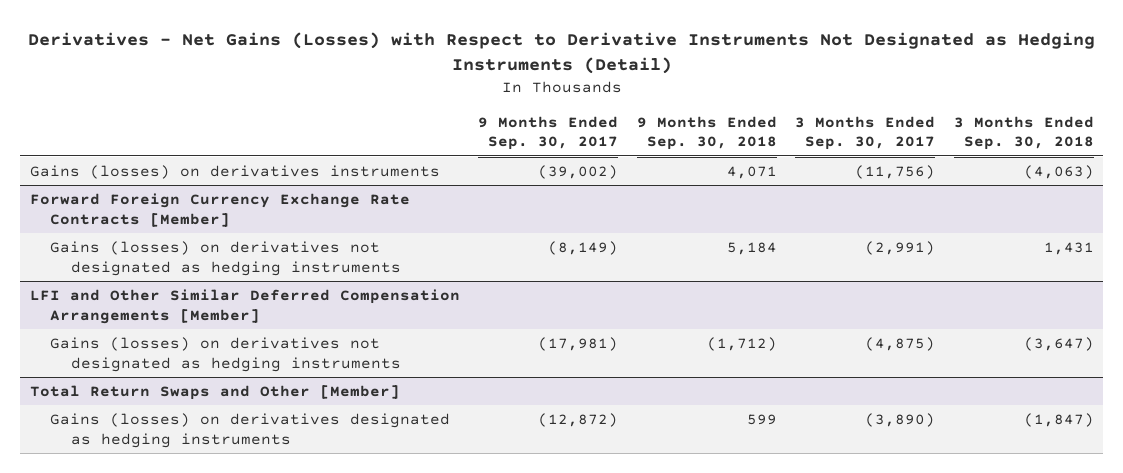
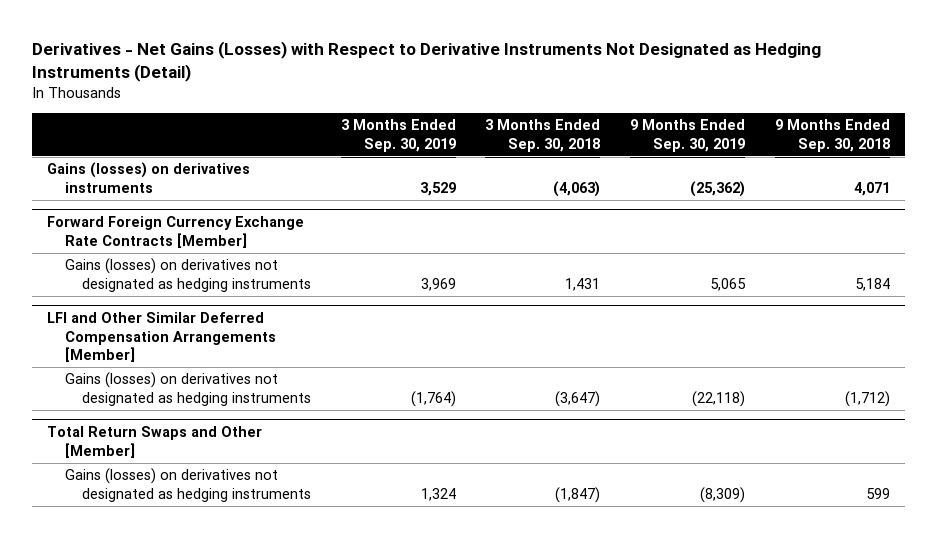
[478,115,619,151] 9 Months Ended Sep. 30, 2017 -> none
[795,115,936,151] 3 Months Ended Sep. 30, 2017 -> none
none -> [340,119,456,152] 3 Months Ended Sep. 30, 2019
none -> [630,119,746,152] 9 Months Ended Sep. 30, 2019
[50,412,451,448] Gains (losses) on derivatives designated as hedging instruments -> [64,468,311,503] Gains (losses) on derivatives not designated as hedging instruments

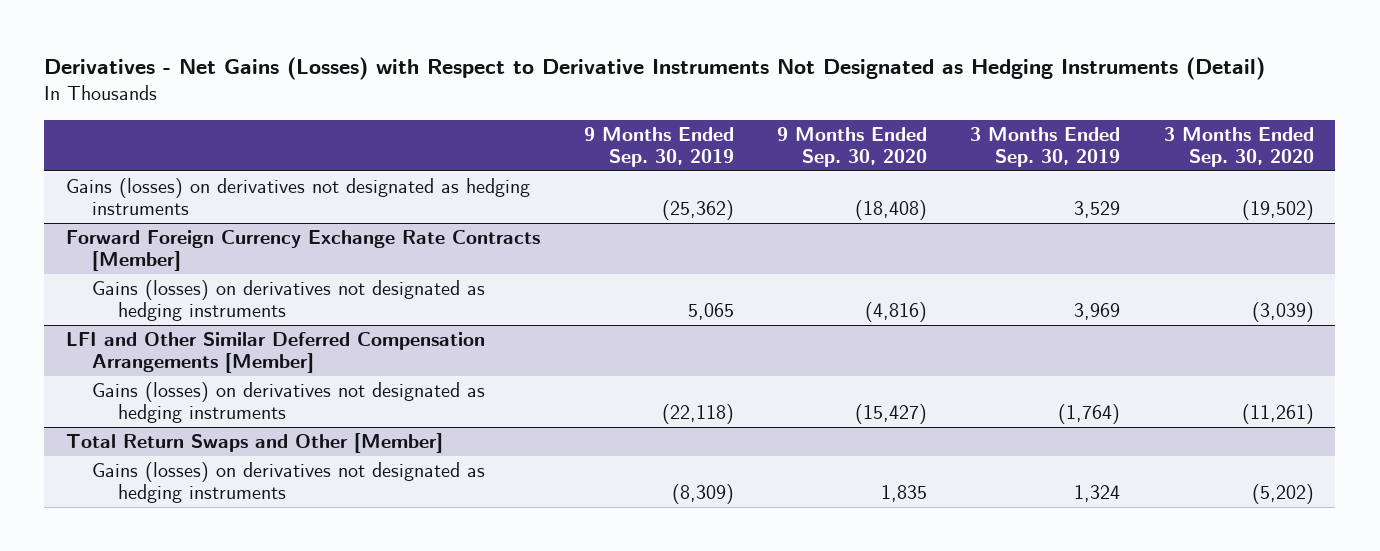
[485,119,601,152] 3 Months Ended Sep. 30, 2018 -> none
[775,119,891,152] 9 Months Ended Sep. 30, 2018 -> none
none -> [776,126,927,168] 9 Months Ended Sep. 30, 2020
none -> [1163,126,1314,168] 3 Months Ended Sep. 30, 2020
[47,162,251,194] Gains (losses) on derivatives instruments -> [66,178,531,216] Gains (losses) on derivatives not designated as hedging instruments

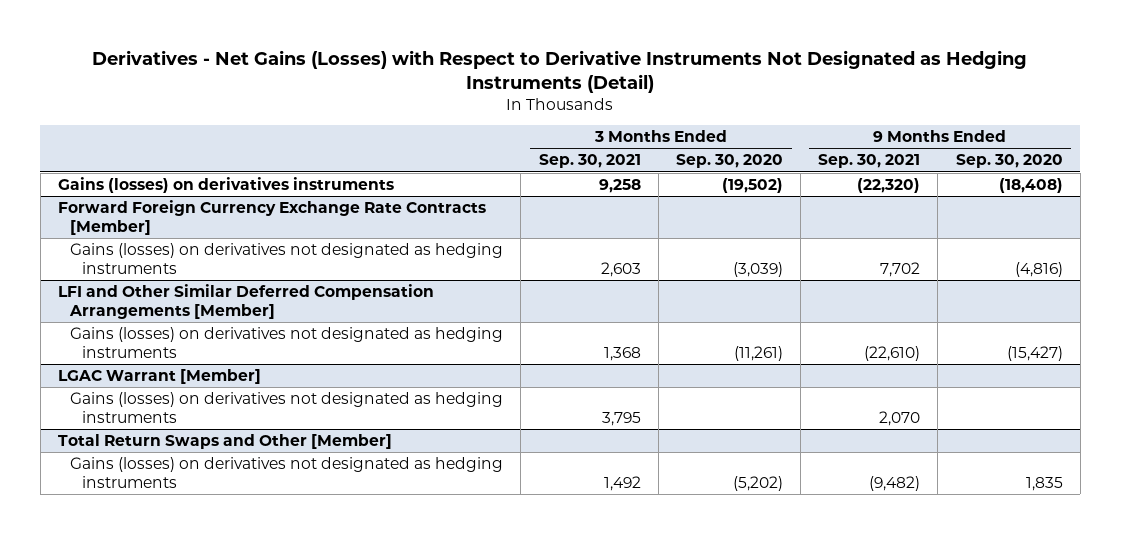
[583,126,734,168] 9 Months Ended Sep. 30, 2019 -> none
[970,126,1121,168] 3 Months Ended Sep. 30, 2019 -> none
none -> [538,154,641,169] Sep. 30, 2021
none -> [818,154,921,169] Sep. 30, 2021
[66,178,531,216] Gains (losses) on derivatives not designated as hedging instruments -> [58,177,395,194] Gains (losses) on derivatives instruments
none -> [58,369,262,385] LGAC Warrant [Member]
none -> [70,392,504,423] Gains (losses) on derivatives not designated as hedging instruments

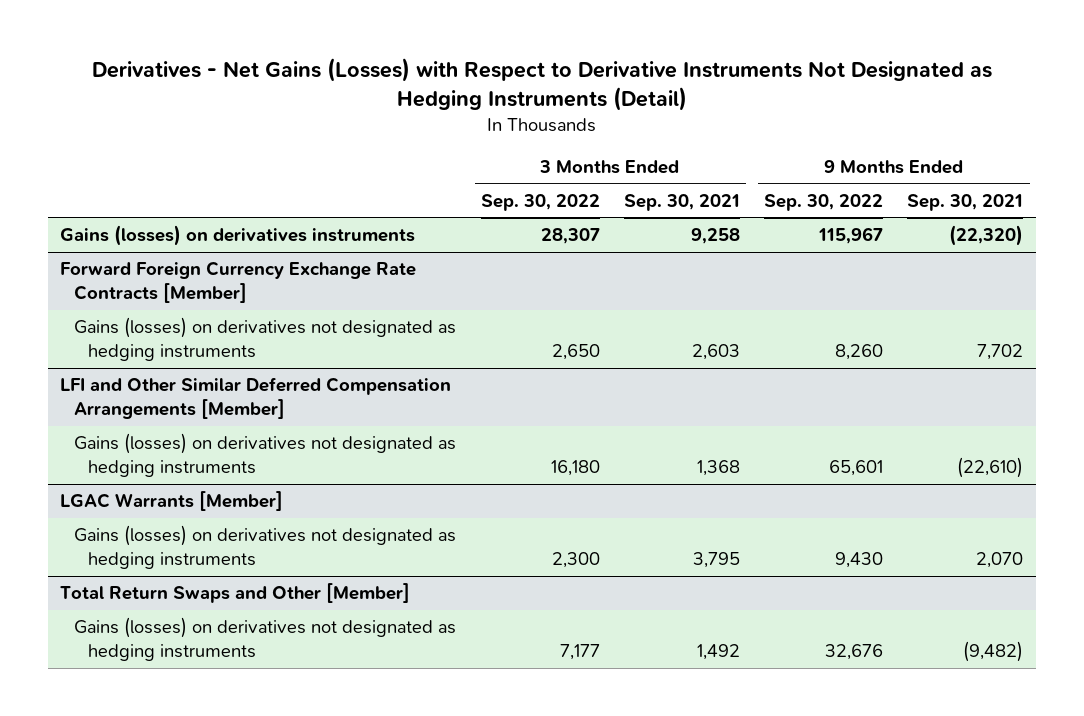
[675,154,783,169] Sep. 30, 2020 -> none
[955,154,1063,169] Sep. 30, 2020 -> none
none -> [480,193,600,211] Sep. 30, 2022
none -> [764,193,884,211] Sep. 30, 2022
[58,369,262,385] LGAC Warrant [Member] -> [60,491,284,512] LGAC Warrants [Member]

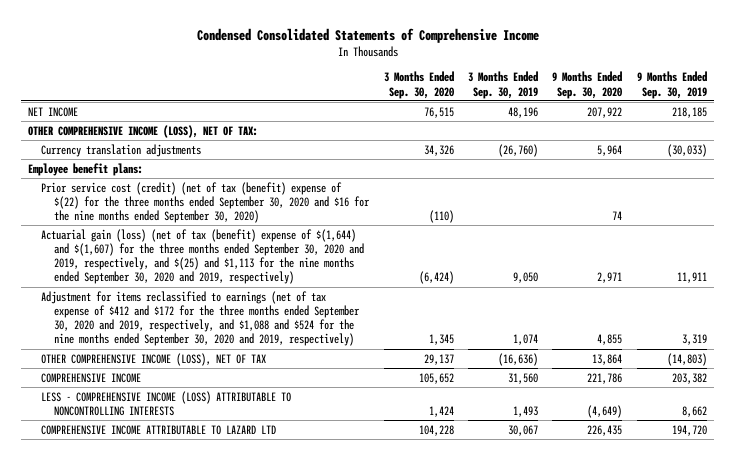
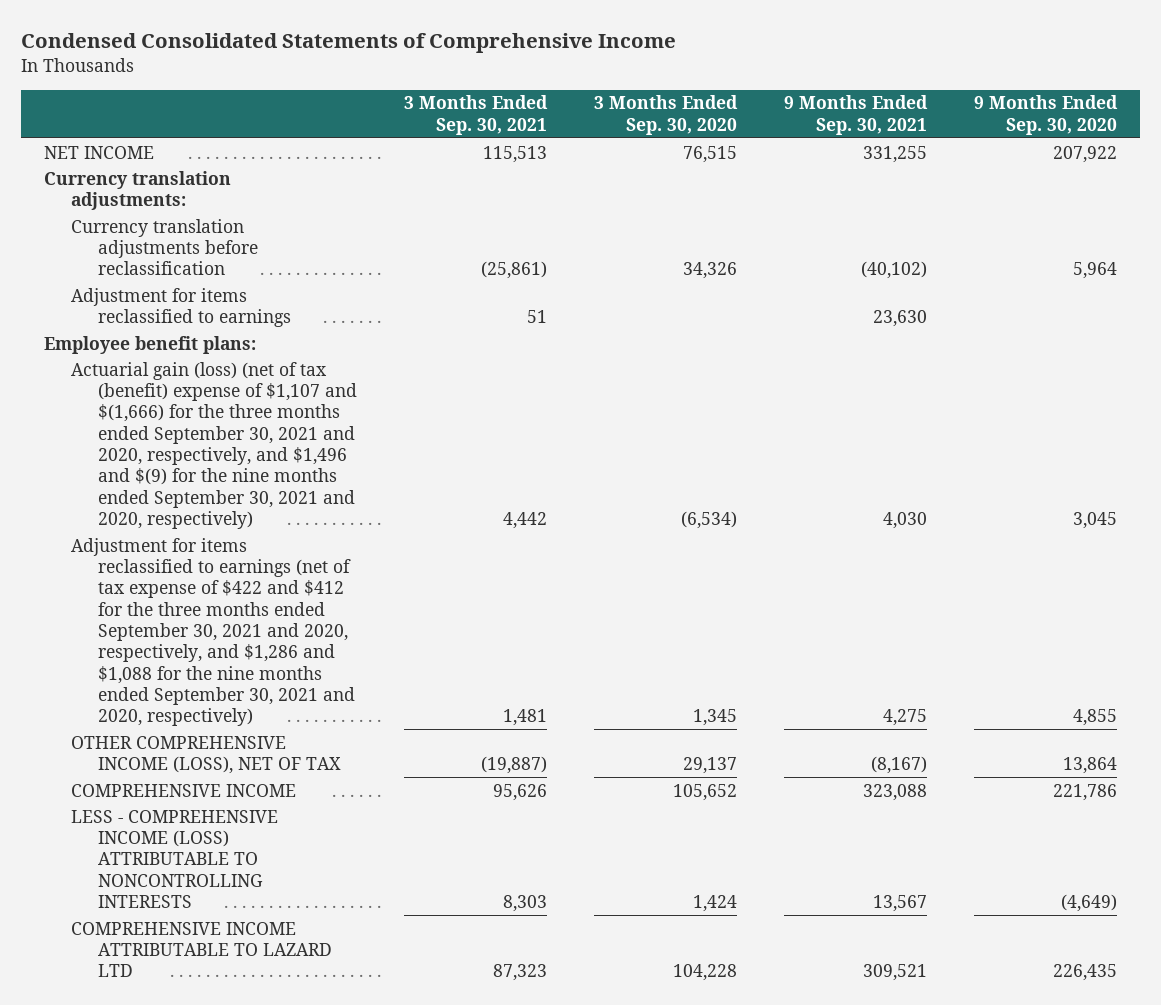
[468,71,539,99] 3 Months Ended Sep. 30, 2019 -> none
[636,71,707,99] 9 Months Ended Sep. 30, 2019 -> none
none -> [404,95,549,135] 3 Months Ended Sep. 30, 2021
none -> [783,95,928,135] 9 Months Ended Sep. 30, 2021
[28,124,259,138] OTHER COMPREHENSIVE INCOME (LOSS), NET OF TAX: -> none
none -> [44,170,232,210] Currency translation adjustments:
[41,143,202,157] Currency translation adjustments -> [71,218,259,276] Currency translation adjustments before reclassification
none -> [71,287,292,327] Adjustment for items reclassified to earnings
[41,181,371,224] Prior service cost (credit) (net of tax (benefit) expense of $(22) for the three months ended September 30, 2020 and $16 for the nine months ended September 30, 2020) -> none
[41,228,365,285] Actuarial gain (loss) (net of tax (benefit) expense of $(1,644) and $(1,607) for the three months ended September 30, 2020 and 2019, respectively, and $(25) and $1,113 for the nine months ended September 30, 2020 and 2019, respectively) -> [71,361,358,529] Actuarial gain (loss) (net of tax (benefit) expense of $1,107 and $(1,666) for the three months ended September 30, 2021 and 2020, respectively, and $1,496 and $(9) for the nine months ended September 30, 2021 and 2020, respectively)
[418,271,454,285] (6,424) -> [681,510,738,529] (6,534)
[597,272,623,284] 2,971 -> [1072,511,1117,529] 3,045
[41,290,361,347] Adjustment for items reclassified to earnings (net of tax expense of $412 and $172 for the three months ended September 30, 2020 and 2019, respectively, and $1,088 and $524 for the nine months ended September 30, 2020 and 2019, respectively) -> [71,537,356,727] Adjustment for items reclassified to earnings (net of tax expense of $422 and $412 for the three months ended September 30, 2021 and 2020, respectively, and $1,286 and $1,088 for the nine months ended September 30, 2021 and 2020, respectively)

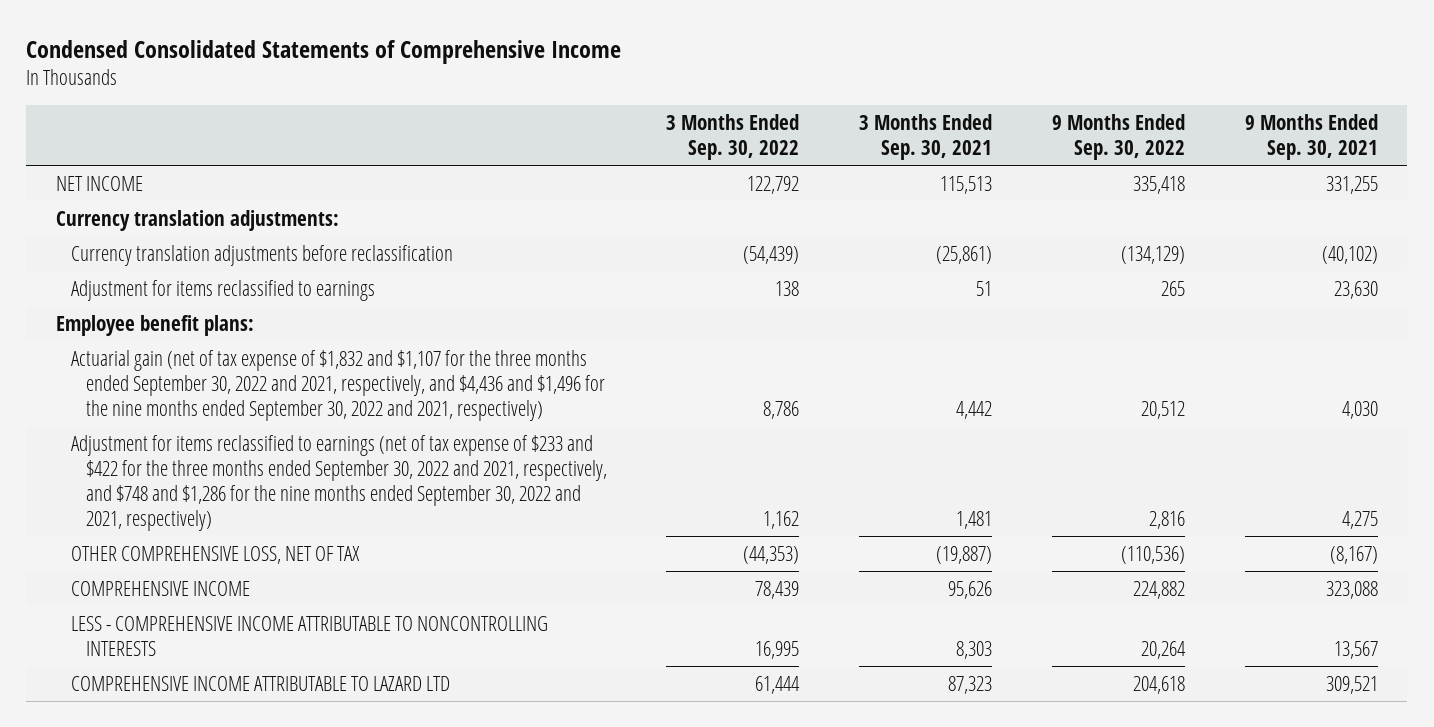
[594,95,739,135] 3 Months Ended Sep. 30, 2020 -> none
[973,95,1118,135] 9 Months Ended Sep. 30, 2020 -> none
none -> [666,113,800,160] 3 Months Ended Sep. 30, 2022
none -> [1051,113,1185,160] 9 Months Ended Sep. 30, 2022
[71,361,358,529] Actuarial gain (loss) (net of tax (benefit) expense of $1,107 and $(1,666) for the three months ended September 30, 2021 and 2020, respectively, and $1,496 and $(9) for the nine months ended September 30, 2021 and 2020, respectively) -> [70,349,605,421] Actuarial gain (net of tax expense of $1,832 and $1,107 for the three months ended September 30, 2022 and 2021, respectively, and $4,436 and $1,496 for the nine months ended September 30, 2022 and 2021, respectively)
[71,537,356,727] Adjustment for items reclassified to earnings (net of tax expense of $422 and $412 for the three months ended September 30, 2021 and 2020, respectively, and $1,286 and $1,088 for the nine months ended September 30, 2021 and 2020, respectively) -> [70,434,607,531] Adjustment for items reclassified to earnings (net of tax expense of $233 and $422 for the three months ended September 30, 2022 and 2021, respectively, and $748 and $1,286 for the nine months ended September 30, 2022 and 2021, respectively)
[71,735,342,774] OTHER COMPREHENSIVE INCOME (LOSS), NET OF TAX -> [70,545,360,564] OTHER COMPREHENSIVE LOSS, NET OF TAX
[71,809,279,908] LESS - COMPREHENSIVE INCOME (LOSS) ATTRIBUTABLE TO NONCONTROLLING INTERESTS -> [70,615,548,656] LESS - COMPREHENSIVE INCOME ATTRIBUTABLE TO NONCONTROLLING INTERESTS

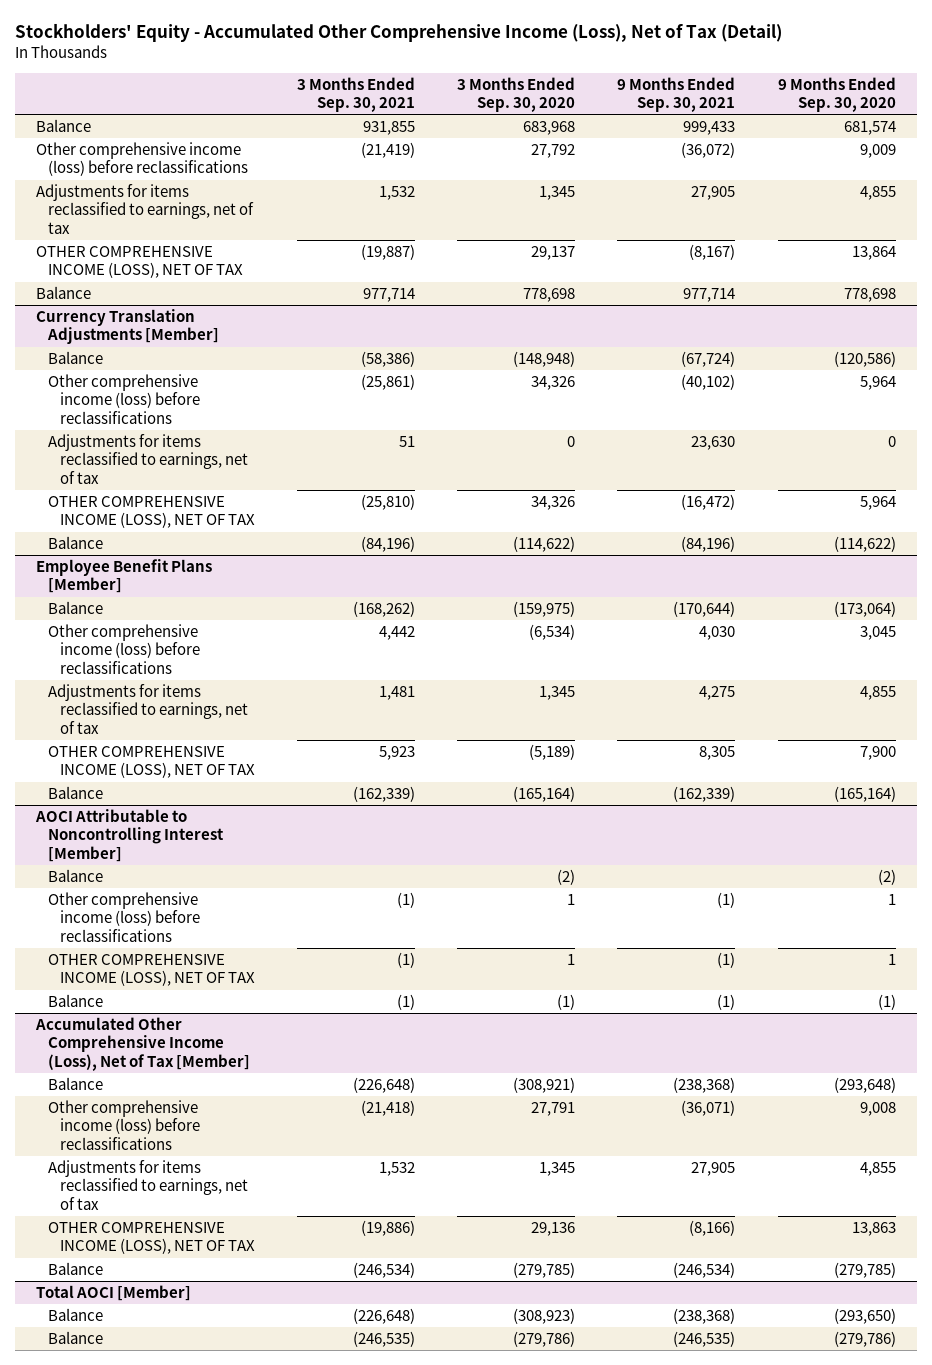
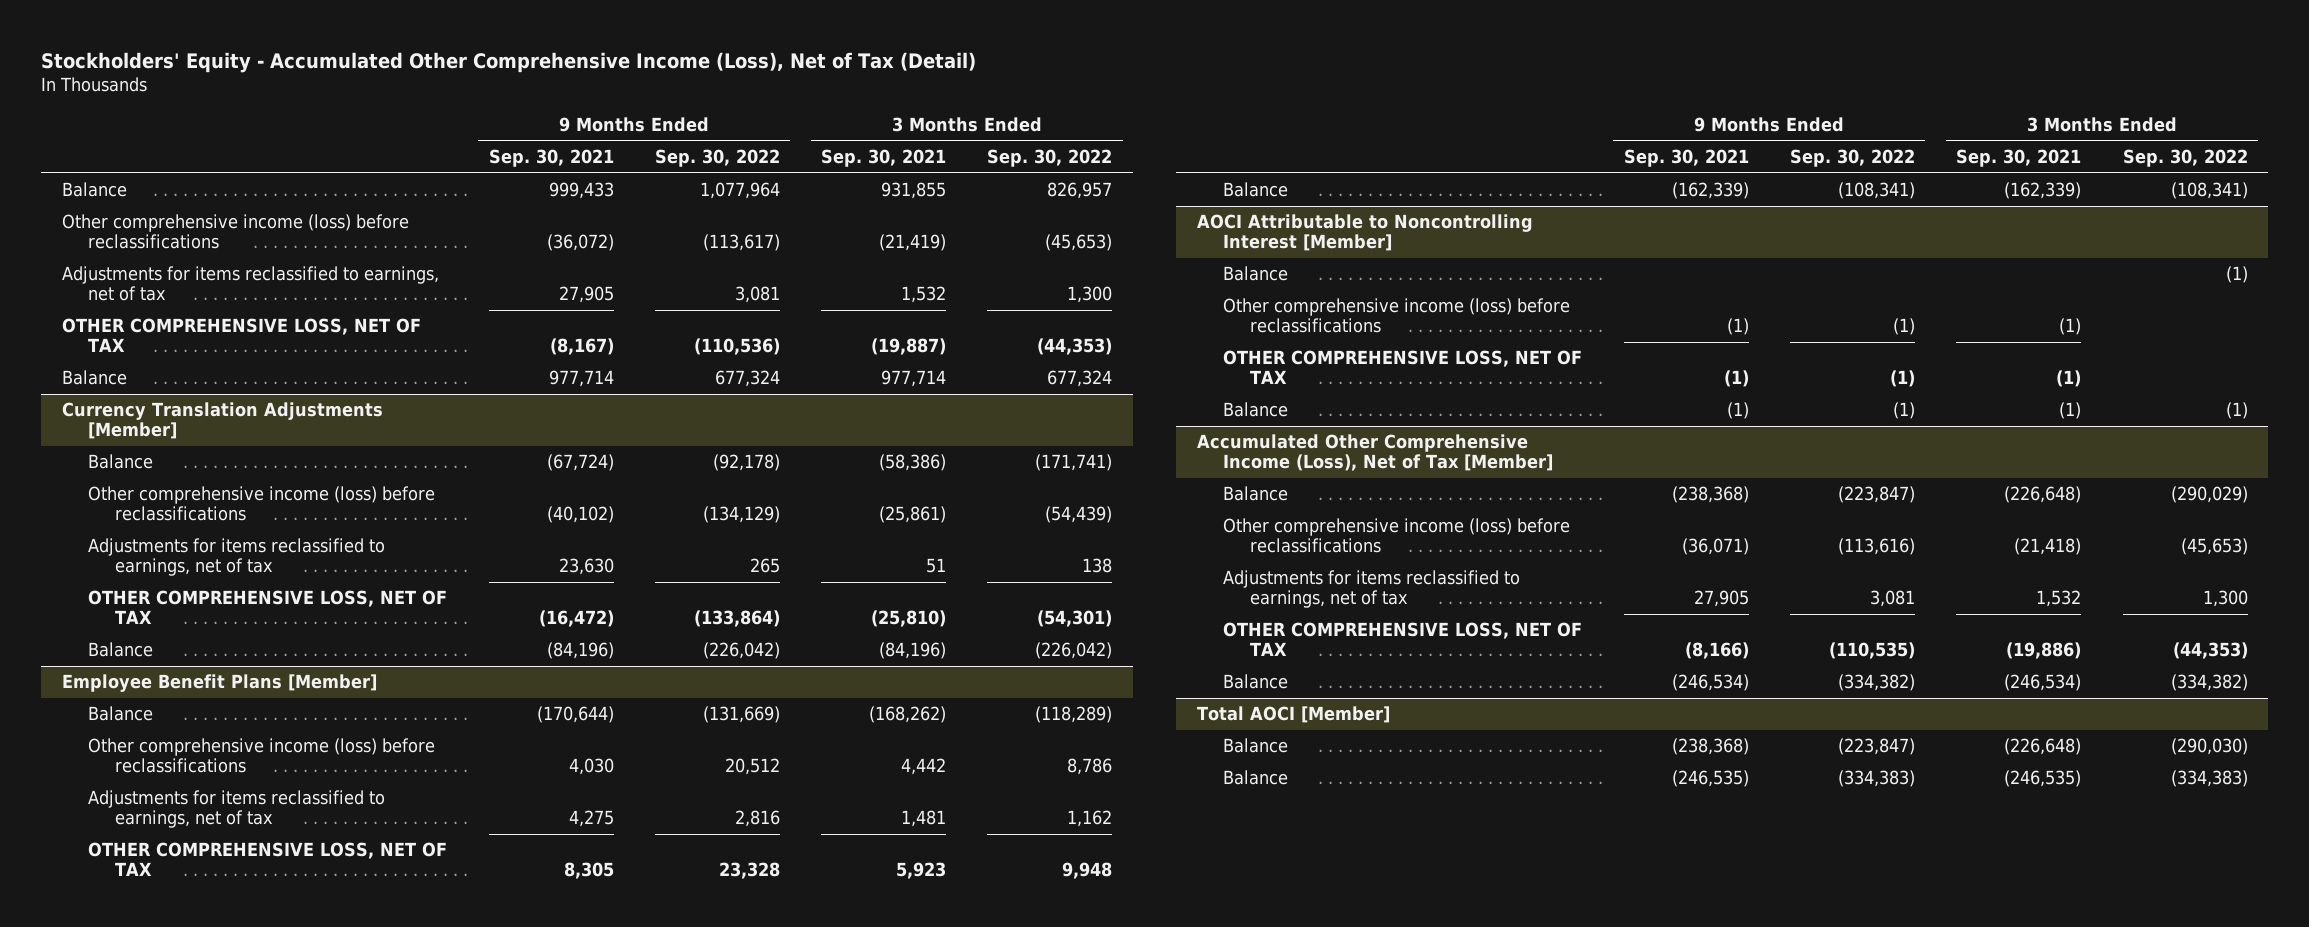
[457,76,576,113] 3 Months Ended Sep. 30, 2020 -> none
[777,76,896,113] 9 Months Ended Sep. 30, 2020 -> none
none -> [654,149,780,168] Sep. 30, 2022
none -> [987,149,1113,168] Sep. 30, 2022
[36,245,244,279] OTHER COMPREHENSIVE INCOME (LOSS), NET OF TAX -> [61,318,421,353] OTHER COMPREHENSIVE LOSS, NET OF TAX
[48,495,255,529] OTHER COMPREHENSIVE INCOME (LOSS), NET OF TAX -> [88,590,448,625] OTHER COMPREHENSIVE LOSS, NET OF TAX
[48,745,255,779] OTHER COMPREHENSIVE INCOME (LOSS), NET OF TAX -> [88,842,448,877] OTHER COMPREHENSIVE LOSS, NET OF TAX
[48,953,255,987] OTHER COMPREHENSIVE INCOME (LOSS), NET OF TAX -> [1223,350,1583,385] OTHER COMPREHENSIVE LOSS, NET OF TAX
[48,1221,255,1255] OTHER COMPREHENSIVE INCOME (LOSS), NET OF TAX -> [1223,622,1583,657] OTHER COMPREHENSIVE LOSS, NET OF TAX

